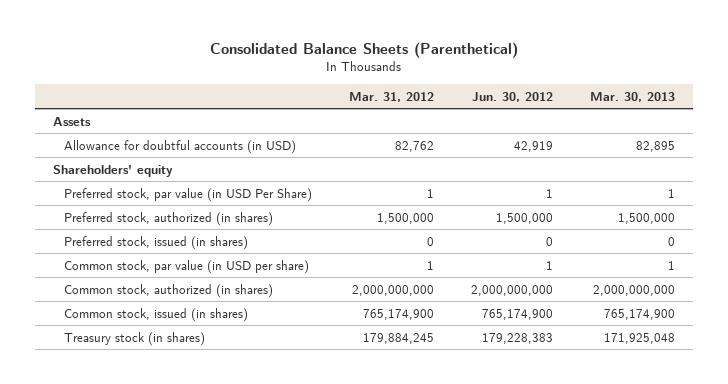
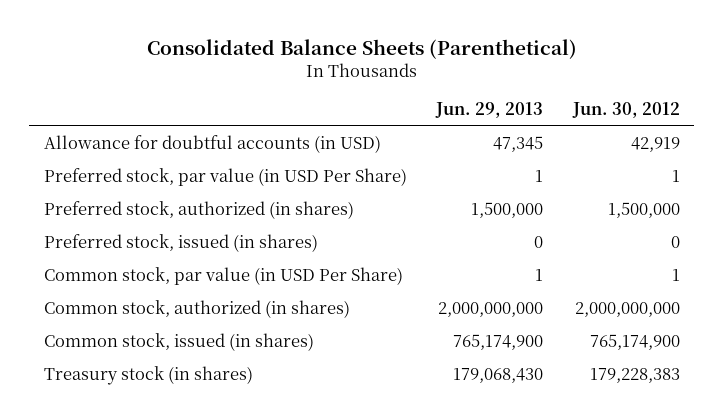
[349,91,435,102] Mar. 31, 2012 -> none
[589,91,675,102] Mar. 30, 2013 -> none
none -> [435,102,544,119] Jun. 29, 2013
[53,116,92,126] Assets -> none
[53,164,174,177] Shareholders' equity -> none
[64,259,310,274] Common stock, par value (in USD per share) -> [44,267,404,286] Common stock, par value (in USD Per Share)

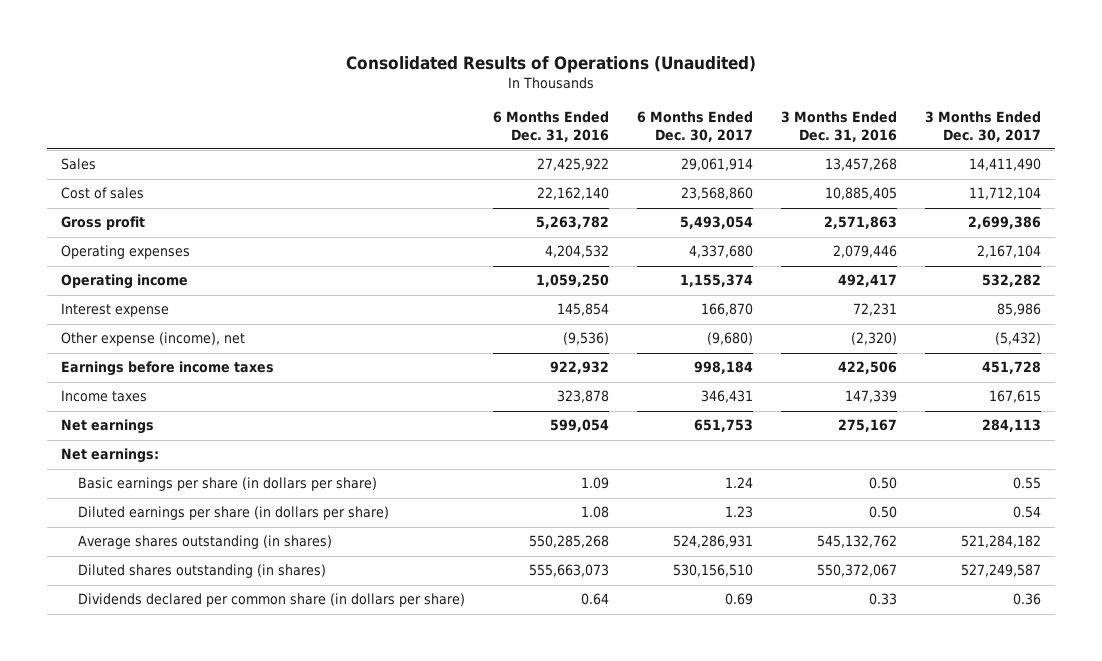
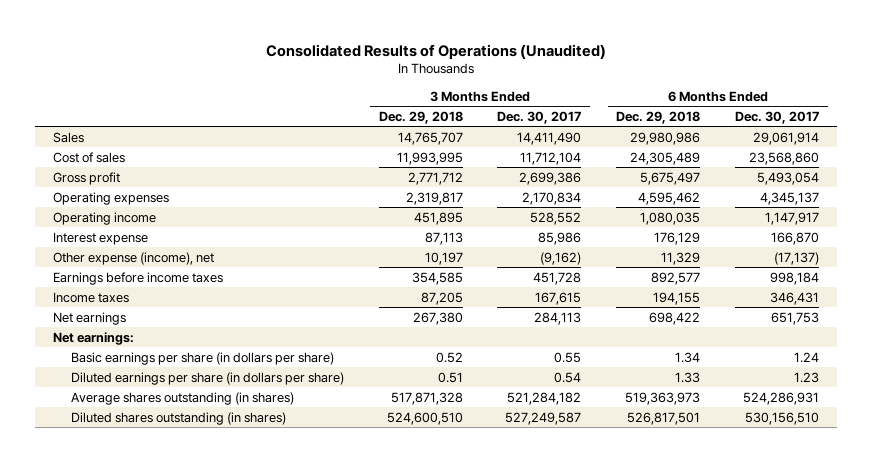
[492,110,609,142] 6 Months Ended Dec. 31, 2016 -> none
[780,110,897,142] 3 Months Ended Dec. 31, 2016 -> none
none -> [378,111,463,125] Dec. 29, 2018
none -> [616,111,701,125] Dec. 29, 2018
[688,245,753,259] 4,337,680 -> [760,191,820,205] 4,345,137
[976,245,1041,259] 2,167,104 -> [522,191,582,205] 2,170,834
[679,274,753,288] 1,155,374 -> [765,211,820,225] 1,147,917
[981,274,1041,288] 532,282 -> [530,211,582,225] 528,552
[706,332,753,346] (9,680) -> [774,251,820,265] (17,137)
[994,332,1041,346] (5,432) -> [540,251,582,265] (9,162)
[77,593,465,608] Dividends declared per common share (in dollars per share) -> none

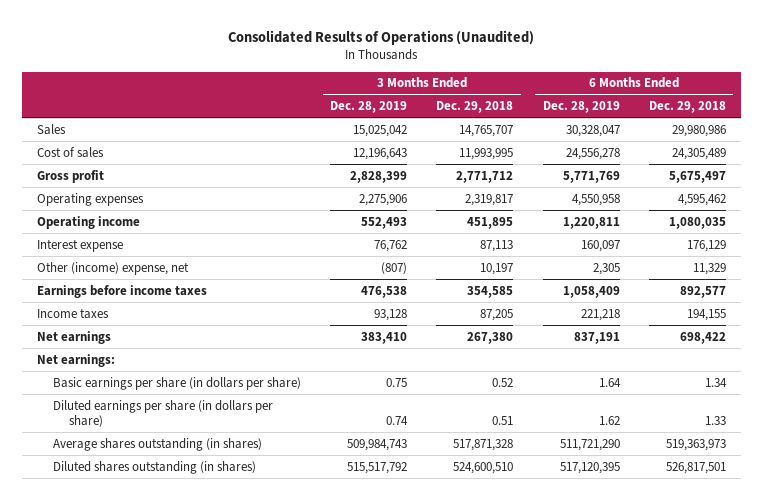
[497,111,582,125] Dec. 30, 2017 -> none
[735,111,820,125] Dec. 30, 2017 -> none
none -> [329,101,407,114] Dec. 28, 2019
none -> [542,101,620,114] Dec. 28, 2019
[52,251,214,265] Other expense (income), net -> [36,261,189,275] Other (income) expense, net

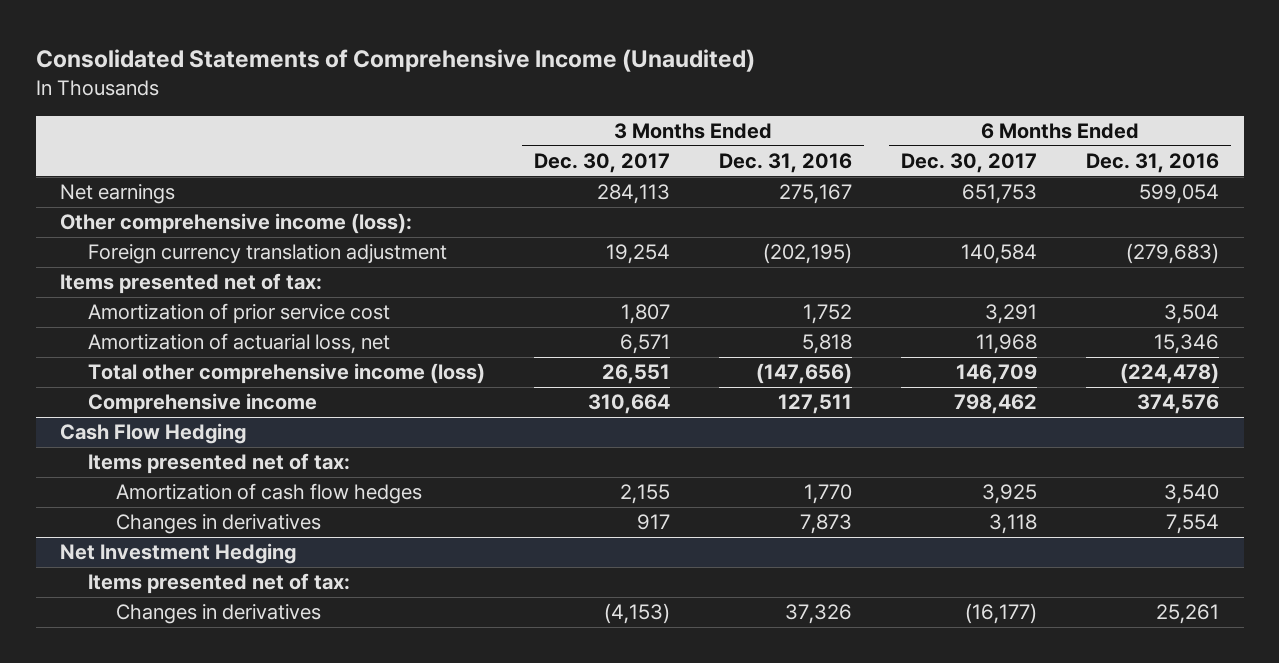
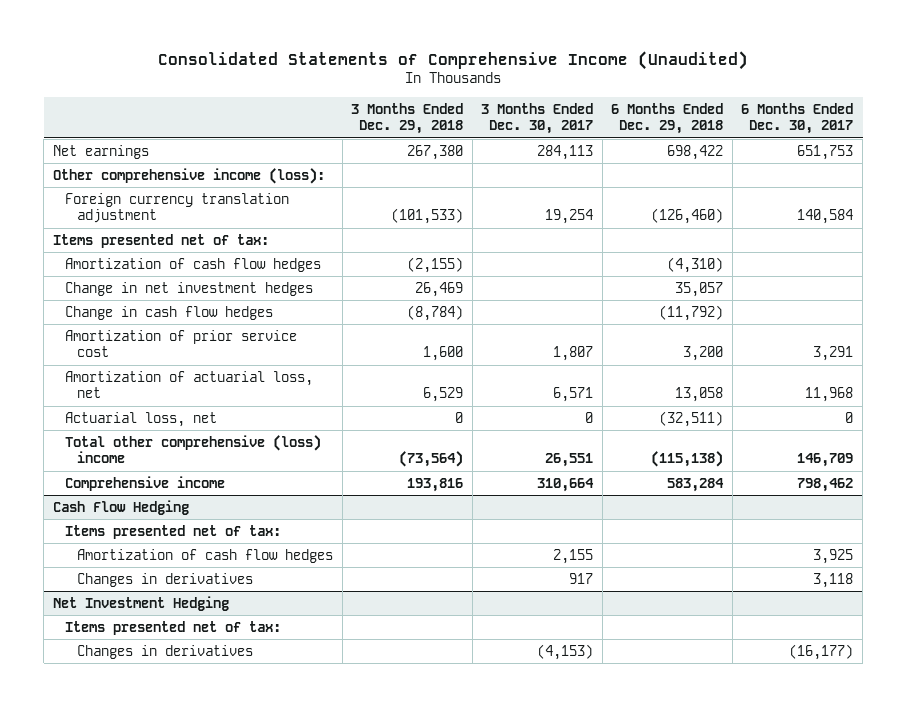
[719,152,853,173] Dec. 31, 2016 -> none
[1086,152,1220,173] Dec. 31, 2016 -> none
none -> [351,102,464,135] 3 Months Ended Dec. 29, 2018
none -> [611,102,724,135] 6 Months Ended Dec. 29, 2018
none -> [64,257,321,272] Amortization of cash flow hedges
none -> [64,281,313,296] Change in net investment hedges
none -> [64,305,273,320] Change in cash flow hedges
none -> [64,411,217,427] Actuarial loss, net
[88,363,486,385] Total other comprehensive income (loss) -> [64,434,321,464] Total other comprehensive (loss) income

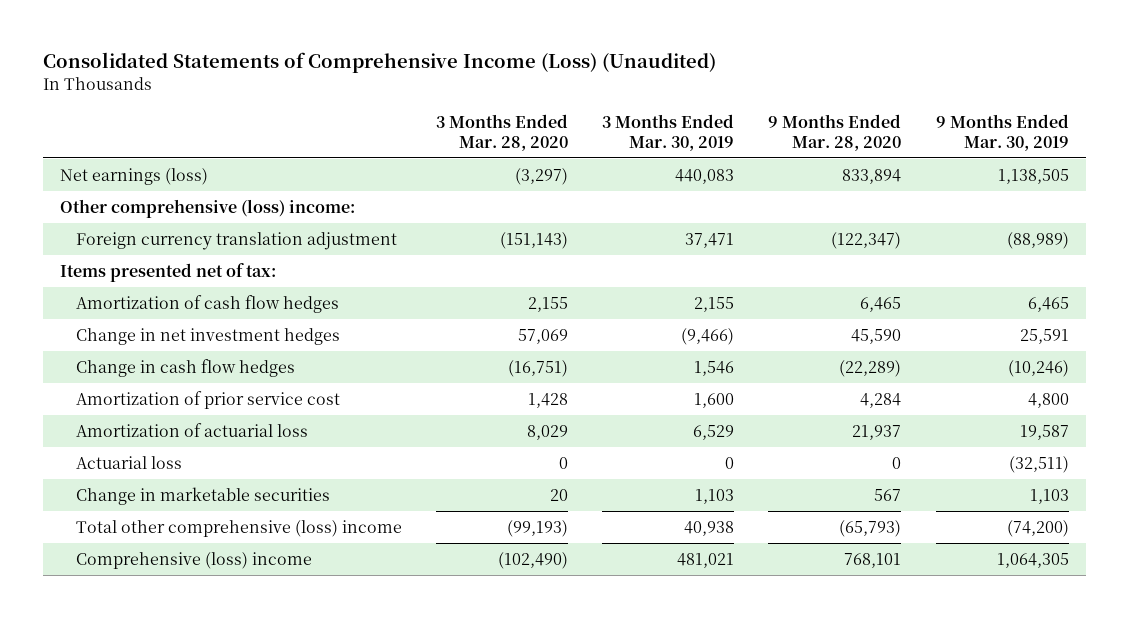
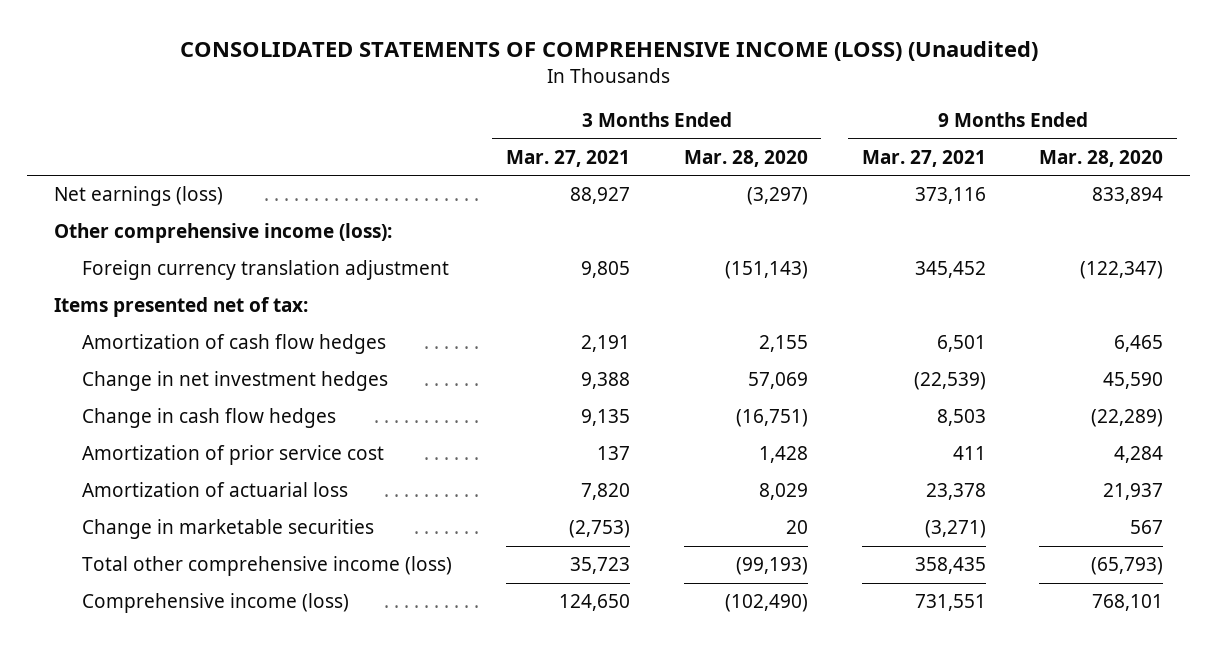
[42,52,716,74] Consolidated Statements of Comprehensive Income (Loss) (Unaudited) -> [179,40,1038,61] CONSOLIDATED STATEMENTS OF COMPREHENSIVE INCOME (LOSS) (Unaudited)
[602,113,735,151] 3 Months Ended Mar. 30, 2019 -> none
[935,113,1069,151] 9 Months Ended Mar. 30, 2019 -> none
none -> [505,149,630,167] Mar. 27, 2021
none -> [861,149,986,167] Mar. 27, 2021
[60,198,356,218] Other comprehensive (loss) income: -> [53,223,392,244] Other comprehensive income (loss):
[75,455,182,469] Actuarial loss -> none
[75,519,402,537] Total other comprehensive (loss) income -> [82,556,453,577] Total other comprehensive income (loss)
[75,551,312,569] Comprehensive (loss) income -> [82,593,350,614] Comprehensive income (loss)

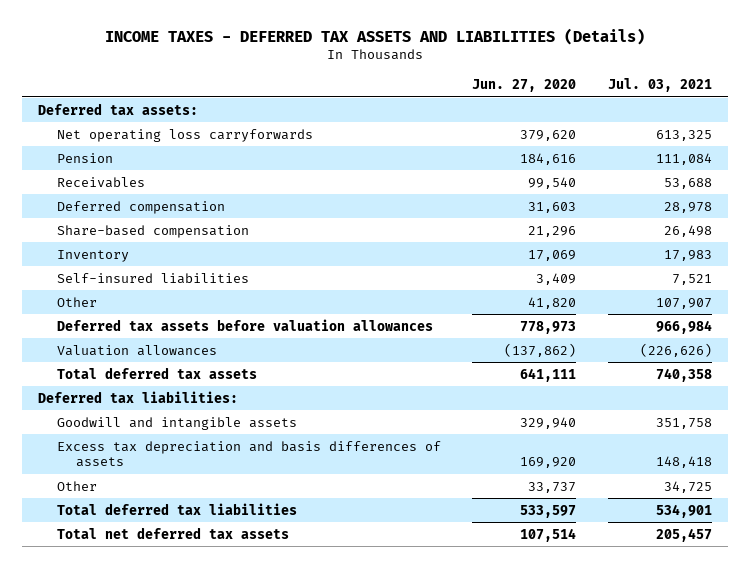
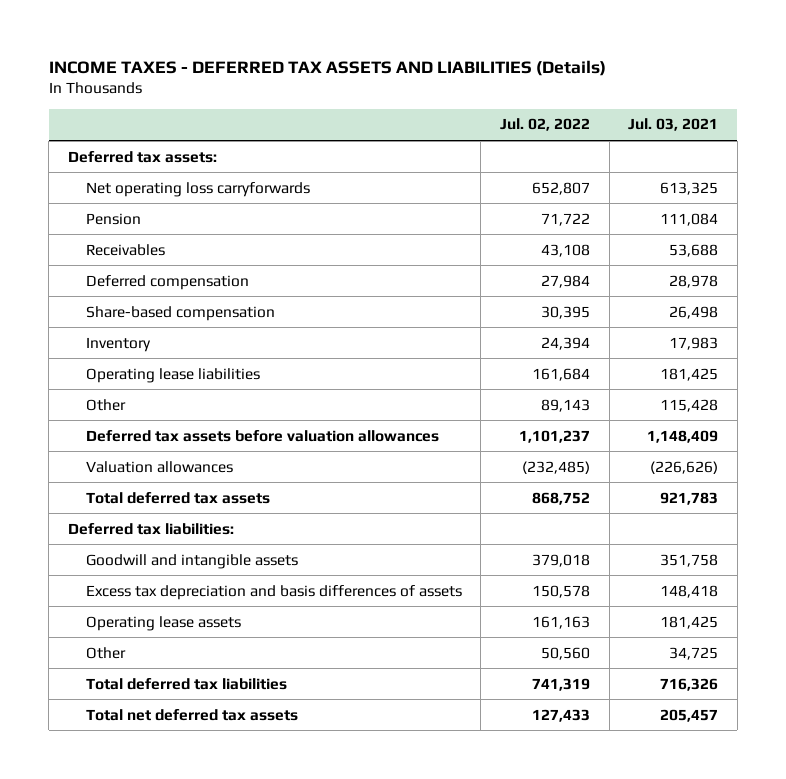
[472,79,577,93] Jun. 27, 2020 -> none
none -> [499,118,590,132] Jul. 02, 2022
[56,272,249,284] Self-insured liabilities -> none
none -> [85,367,260,383] Operating lease liabilities
[656,297,713,309] 107,907 -> [660,398,719,412] 115,428
[656,319,713,334] 966,984 -> [647,429,719,443] 1,148,409
[656,367,713,382] 740,358 -> [660,491,719,505] 921,783
none -> [85,615,241,631] Operating lease assets
[656,503,713,518] 534,901 -> [660,677,719,691] 716,326

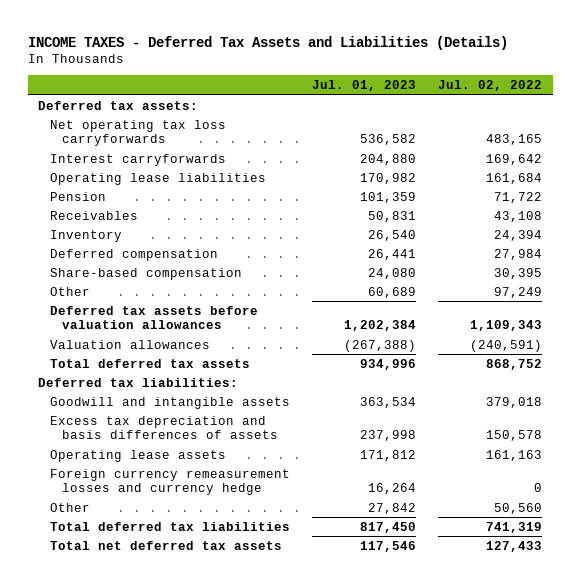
[48,59,606,76] INCOME TAXES - DEFERRED TAX ASSETS AND LIABILITIES (Details) -> [27,35,508,50] INCOME TAXES - Deferred Tax Assets and Liabilities (Details)
[628,118,719,132] Jul. 03, 2021 -> none
none -> [312,80,417,92] Jul. 01, 2023
[85,181,310,197] Net operating loss carryforwards -> [50,119,227,147] Net operating tax loss carryforwards
[531,181,590,195] 652,807 -> [485,134,542,146] 483,165
none -> [50,153,227,166] Interest carryforwards
[85,367,260,383] Operating lease liabilities -> [50,172,267,185] Operating lease liabilities
[85,336,151,352] Inventory -> [50,229,123,242] Inventory
[540,398,590,412] 89,143 -> [493,286,542,298] 97,249
[518,429,590,443] 1,101,237 -> [469,320,542,332] 1,109,343
[521,460,590,474] (232,485) -> [469,339,542,352] (240,591)
none -> [50,468,291,496] Foreign currency remeasurement losses and currency hedge

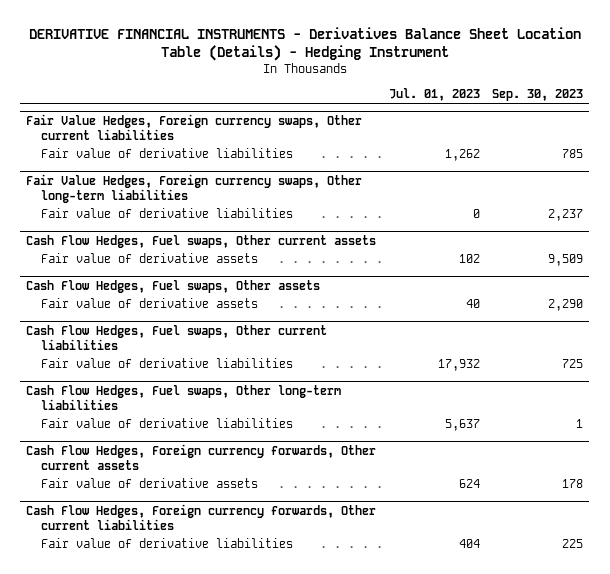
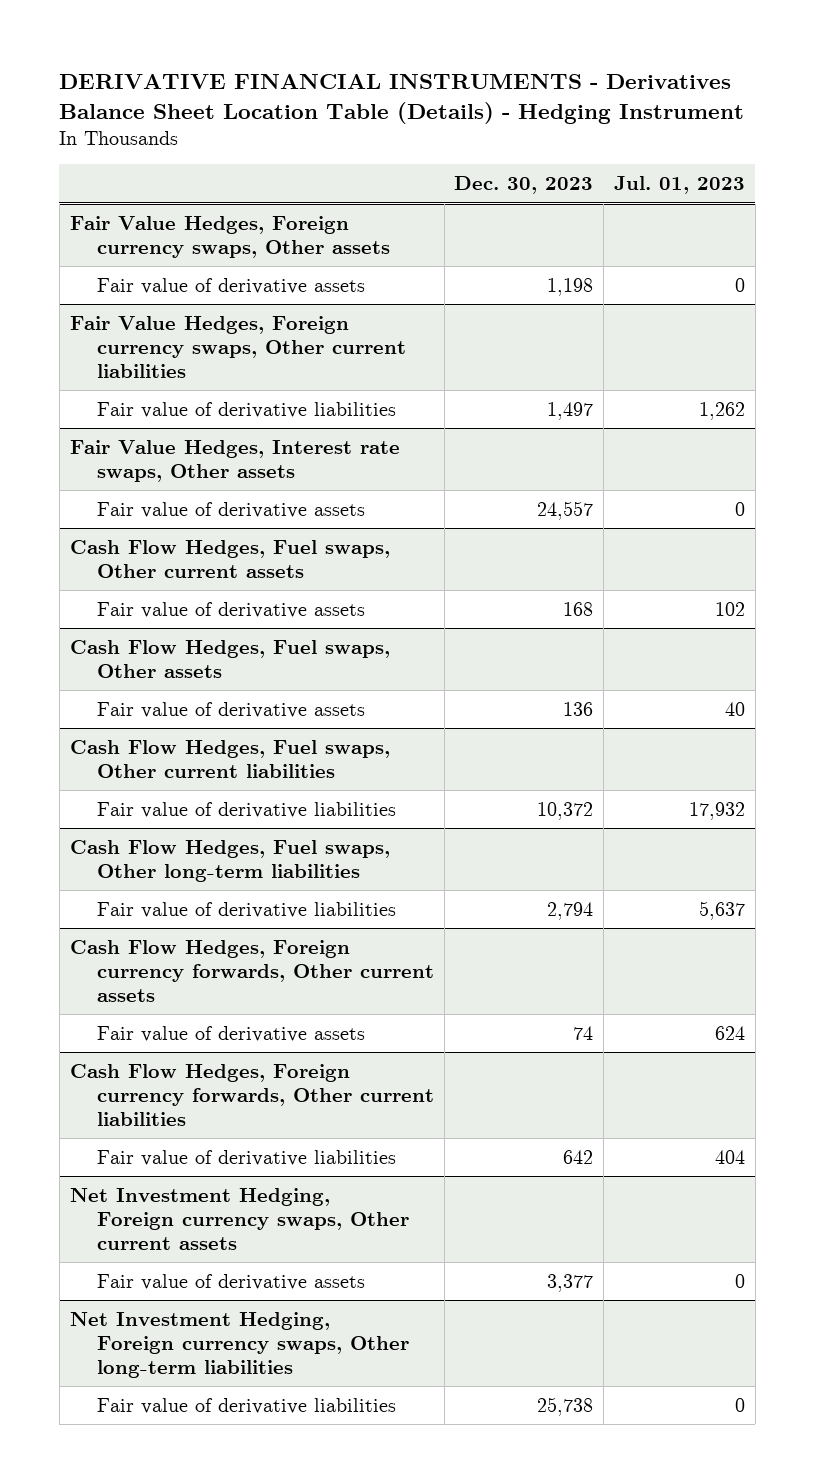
[492,88,584,101] Sep. 30, 2023 -> none
none -> [454,176,594,195] Dec. 30, 2023
none -> [69,215,391,258] Fair Value Hedges, Foreign currency swaps, Other assets
none -> [97,277,366,294] Fair value of derivative assets
[26,173,363,203] Fair Value Hedges, Foreign currency swaps, Other long-term liabilities -> none
none -> [69,439,400,482] Fair Value Hedges, Interest rate swaps, Other assets
[40,208,293,219] Fair value of derivative liabilities -> [97,501,366,518] Fair value of derivative assets
none -> [69,1187,410,1250] Net Investment Hedging, Foreign currency swaps, Other current assets
none -> [97,1273,366,1290] Fair value of derivative assets
none -> [69,1311,410,1378] Net Investment Hedging, Foreign currency swaps, Other long-term liabilities
none -> [97,1397,397,1414] Fair value of derivative liabilities

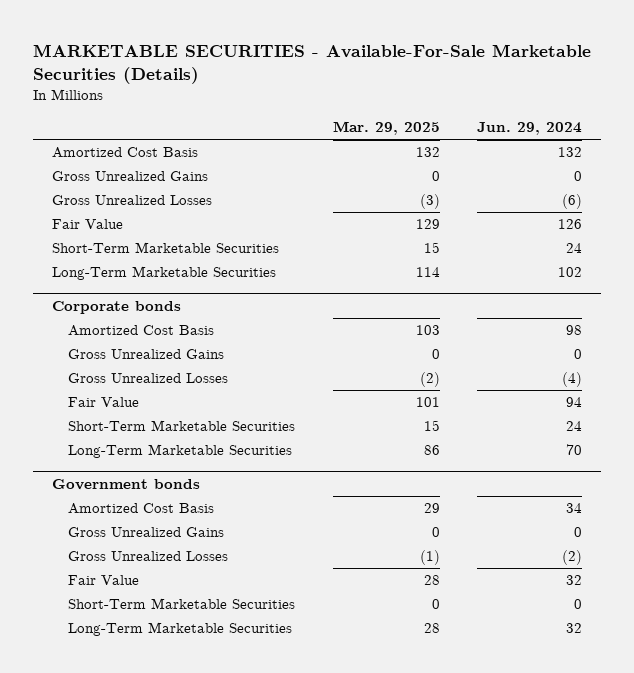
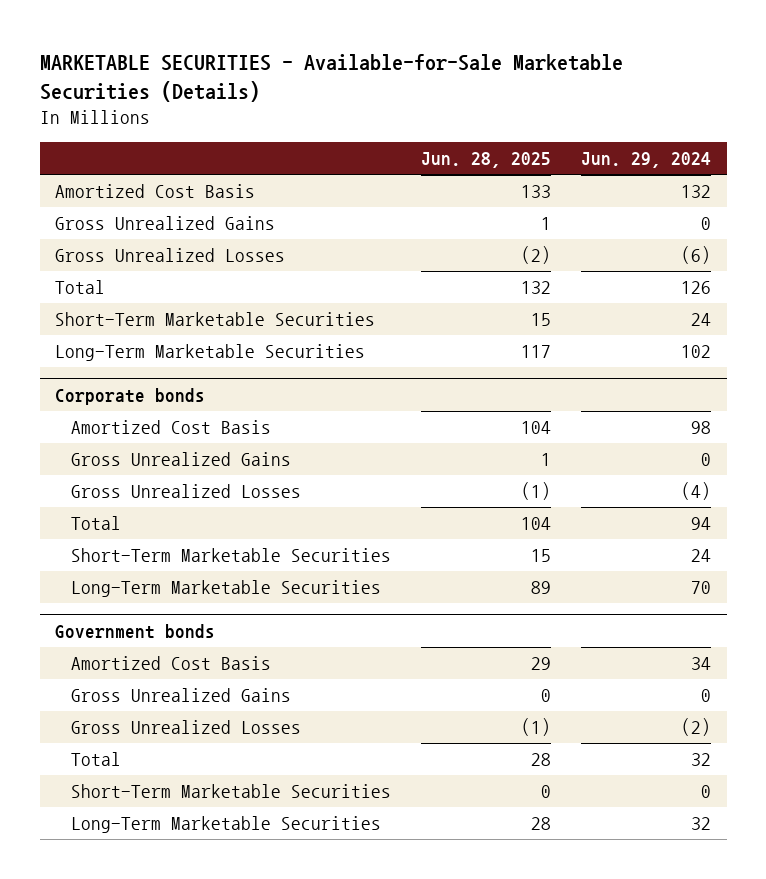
[33,43,592,84] MARKETABLE SECURITIES - Available-For-Sale Marketable Securities (Details) -> [39,53,623,102] MARKETABLE SECURITIES - Available-for-Sale Marketable Securities (Details)
[332,121,440,136] Mar. 29, 2025 -> none
none -> [421,152,552,169] Jun. 28, 2025
[52,219,124,230] Fair Value -> [54,279,105,294] Total
[68,397,140,408] Fair Value -> [71,515,122,530] Total
[68,575,140,586] Fair Value -> [71,751,122,766] Total

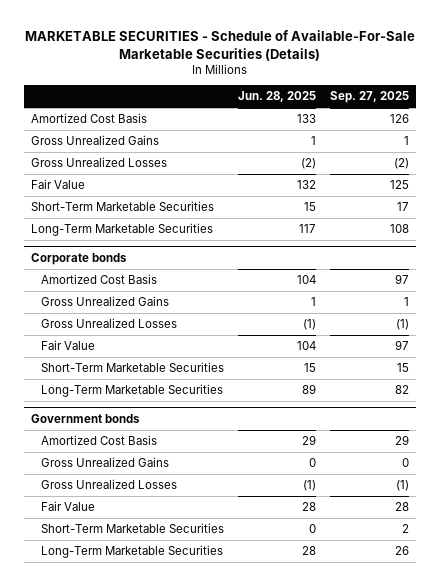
[39,53,623,102] MARKETABLE SECURITIES - Available-for-Sale Marketable Securities (Details) -> [24,30,415,61] MARKETABLE SECURITIES - Schedule of Available-For-Sale Marketable Securities (Details)
[581,152,712,169] Jun. 29, 2024 -> none
none -> [329,91,409,104] Sep. 27, 2025
[54,279,105,294] Total -> [30,179,85,190] Fair Value
[71,515,122,530] Total -> [40,340,95,351] Fair Value
[71,751,122,766] Total -> [40,501,95,512] Fair Value

